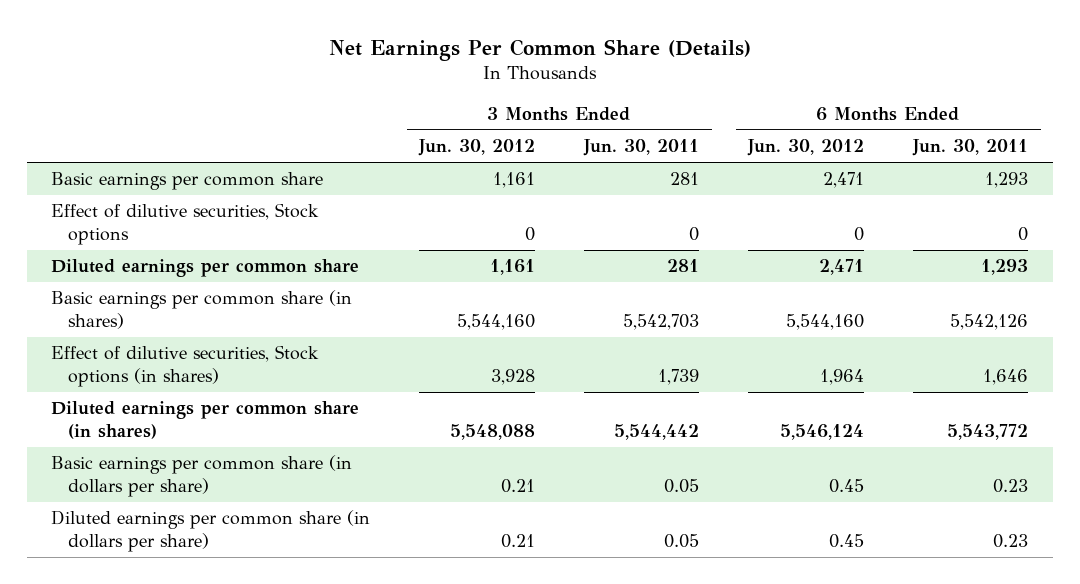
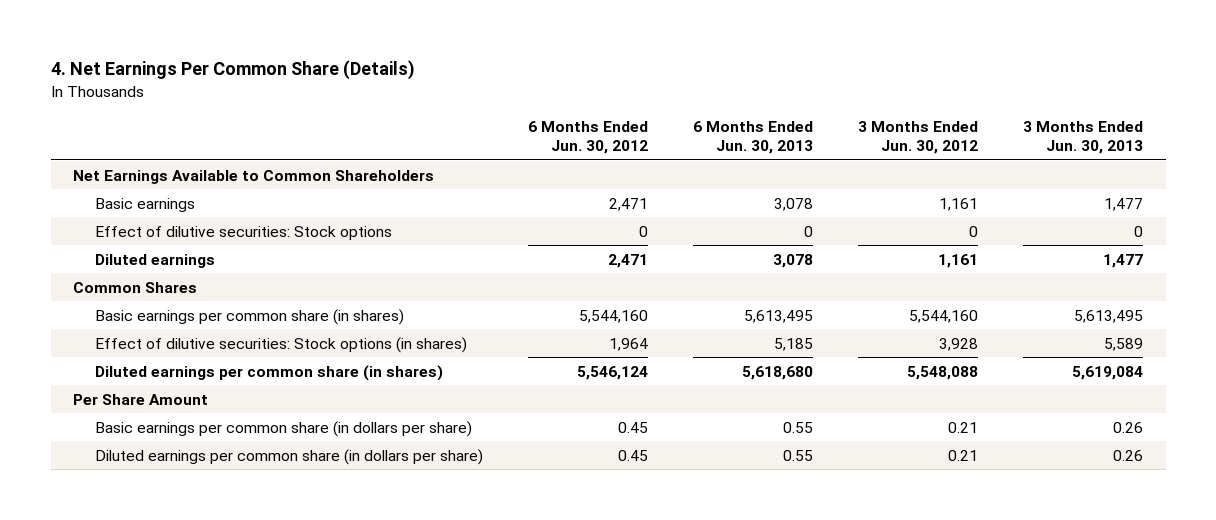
[328,38,751,61] Net Earnings Per Common Share (Details) -> [50,60,415,81] 4. Net Earnings Per Common Share (Details)
[583,139,700,157] Jun. 30, 2011 -> none
[912,139,1029,157] Jun. 30, 2011 -> none
none -> [692,120,813,155] 6 Months Ended Jun. 30, 2013
none -> [1022,120,1143,155] 3 Months Ended Jun. 30, 2013
none -> [73,169,435,184] Net Earnings Available to Common Shareholders
[51,172,324,191] Basic earnings per common share -> [94,197,195,212] Basic earnings
[51,203,320,246] Effect of dilutive securities, Stock options -> [94,225,392,240] Effect of dilutive securities: Stock options
[51,259,360,278] Diluted earnings per common share -> [94,253,215,268] Diluted earnings
none -> [73,281,198,293] Common Shares
[51,345,320,388] Effect of dilutive securities, Stock options (in shares) -> [94,336,467,353] Effect of dilutive securities: Stock options (in shares)
none -> [73,393,209,405] Per Share Amount

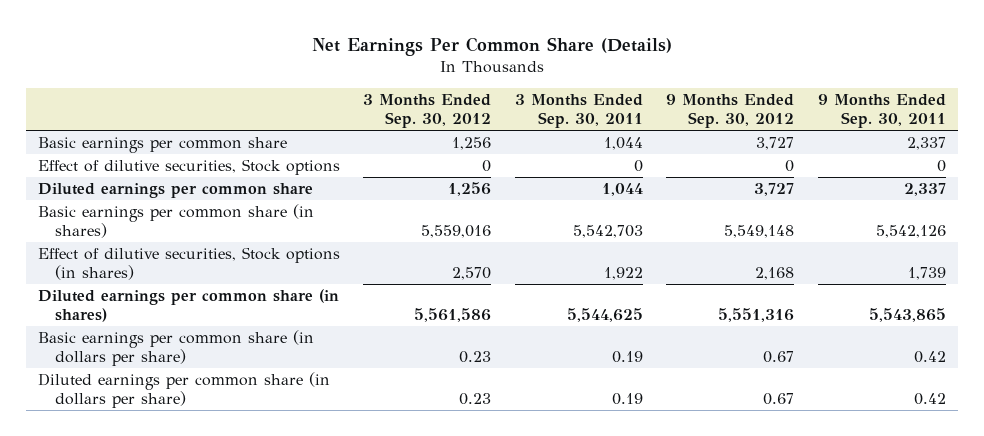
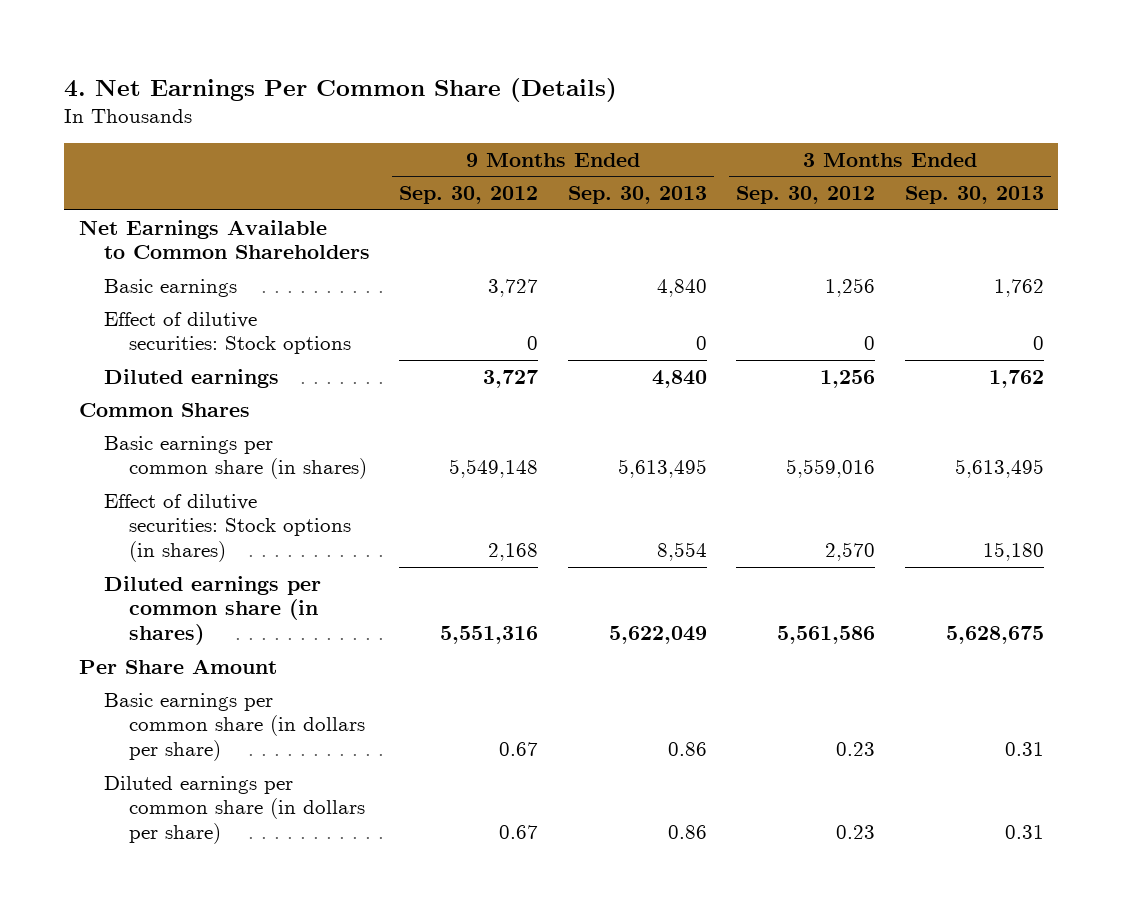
[311,36,672,56] Net Earnings Per Common Share (Details) -> [64,77,618,102] 4. Net Earnings Per Common Share (Details)
[514,93,643,129] 3 Months Ended Sep. 30, 2011 -> none
[817,93,946,129] 9 Months Ended Sep. 30, 2011 -> none
none -> [567,186,707,205] Sep. 30, 2013
none -> [904,186,1044,205] Sep. 30, 2013
none -> [78,219,370,260] Net Earnings Available to Common Shareholders
[37,137,287,154] Basic earnings per common share -> [103,278,237,297] Basic earnings
[37,159,340,176] Effect of dilutive securities, Stock options -> [103,311,351,355] Effect of dilutive securities: Stock options
[37,183,313,199] Diluted earnings per common share -> [103,368,279,388] Diluted earnings
none -> [78,402,250,417] Common Shares
[37,247,340,281] Effect of dilutive securities, Stock options (in shares) -> [103,493,351,563] Effect of dilutive securities: Stock options (in shares)
none -> [78,658,277,674] Per Share Amount

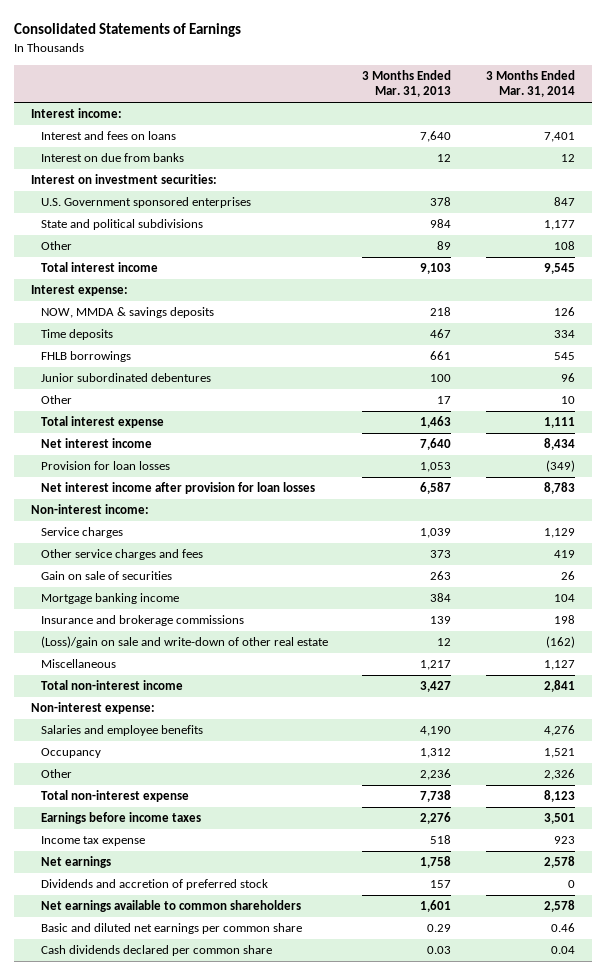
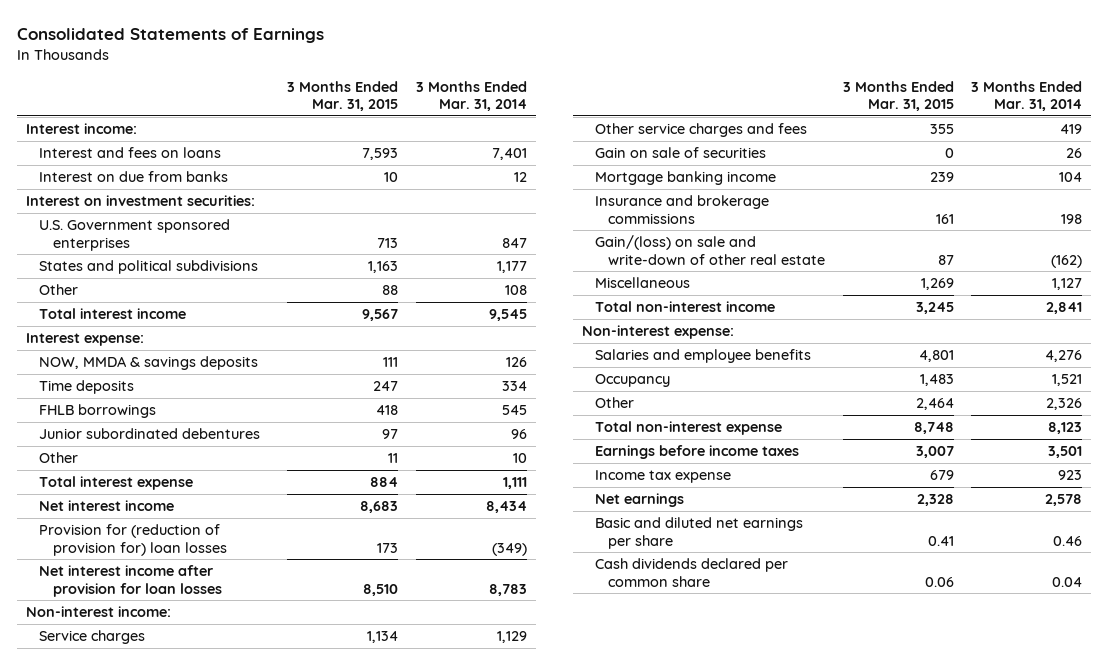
[362,70,452,98] 3 Months Ended Mar. 31, 2013 -> none
none -> [287,80,399,112] 3 Months Ended Mar. 31, 2015
[41,219,204,231] State and political subdivisions -> [39,260,259,275] States and political subdivisions
[41,461,171,471] Provision for loan losses -> [39,524,227,556] Provision for (reduction of provision for) loan losses
[41,636,329,649] (Loss)/gain on sale and write-down of other real estate -> [594,235,825,265] Gain/(loss) on sale and write-down of other real estate
[41,879,269,891] Dividends and accretion of preferred stock -> none
[41,900,302,913] Net earnings available to common shareholders -> none
[41,923,303,935] Basic and diluted net earnings per common share -> [594,517,803,549] Basic and diluted net earnings per share

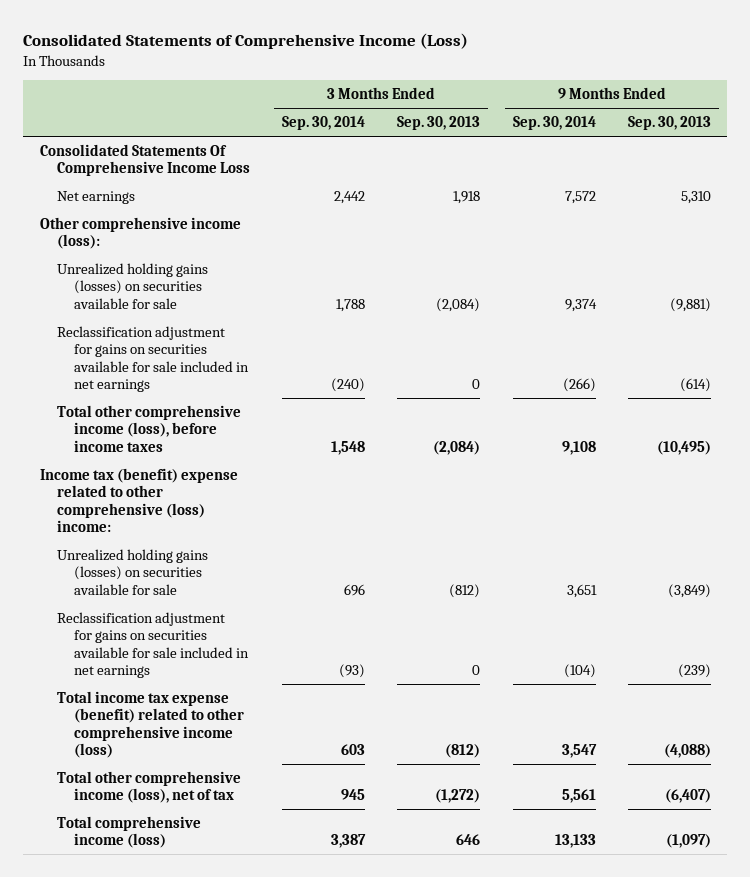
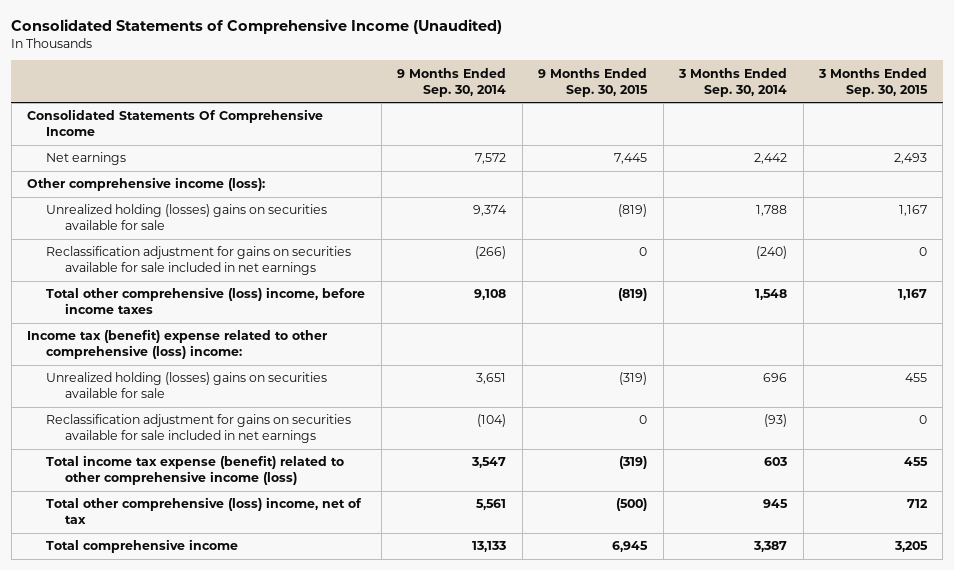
[23,33,469,50] Consolidated Statements of Comprehensive Income (Loss) -> [11,18,503,34] Consolidated Statements of Comprehensive Income (Unaudited)
[397,116,481,131] Sep. 30, 2013 -> none
[627,116,711,131] Sep. 30, 2013 -> none
none -> [538,67,649,97] 9 Months Ended Sep. 30, 2015
none -> [817,67,928,97] 3 Months Ended Sep. 30, 2015
[39,143,250,177] Consolidated Statements Of Comprehensive Income Loss -> [27,109,324,137] Consolidated Statements Of Comprehensive Income
[56,262,208,309] Unrealized holding gains (losses) on securities available for sale -> [46,204,328,231] Unrealized holding (losses) gains on securities available for sale
[56,404,241,452] Total other comprehensive income (loss), before income taxes -> [46,287,366,315] Total other comprehensive (loss) income, before income taxes
[56,548,208,595] Unrealized holding gains (losses) on securities available for sale -> [46,372,328,399] Unrealized holding (losses) gains on securities available for sale
[56,770,241,804] Total other comprehensive income (loss), net of tax -> [46,497,363,525] Total other comprehensive (loss) income, net of tax
[56,815,201,849] Total comprehensive income (loss) -> [46,539,239,554] Total comprehensive income

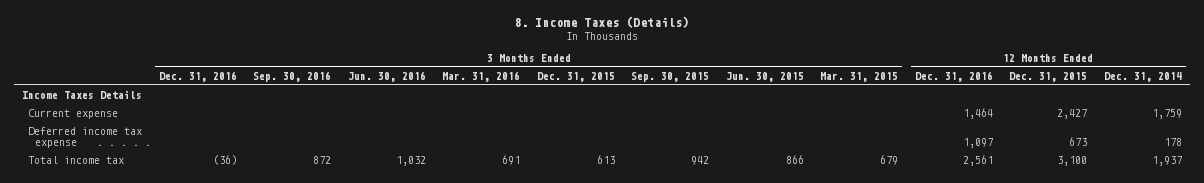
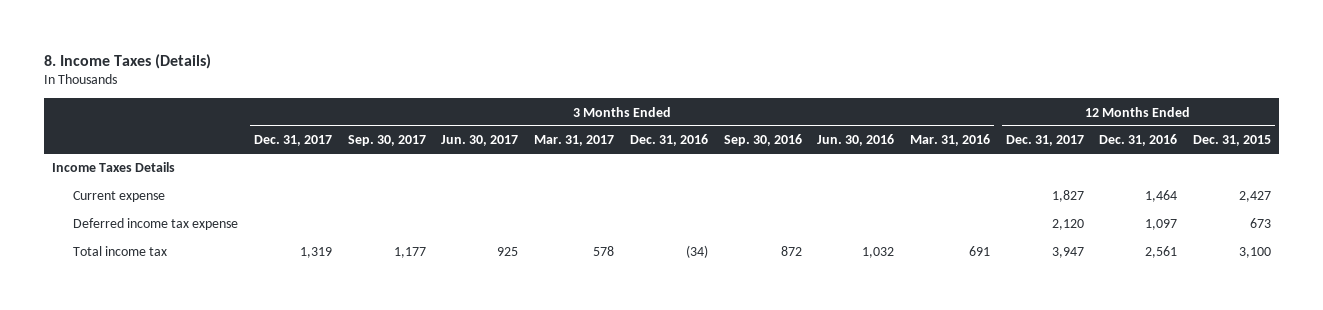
[536,71,615,82] Dec. 31, 2015 -> none
[631,71,710,82] Sep. 30, 2015 -> none
[725,71,804,82] Jun. 30, 2015 -> none
[820,71,899,82] Mar. 31, 2015 -> none
[1103,71,1182,82] Dec. 31, 2014 -> none
none -> [253,135,332,147] Dec. 31, 2017
none -> [347,135,426,147] Sep. 30, 2017
none -> [441,135,519,147] Jun. 30, 2017
none -> [534,135,615,147] Mar. 31, 2017
none -> [1005,135,1084,147] Dec. 31, 2017
[212,155,237,166] (36) -> [685,245,708,259] (34)

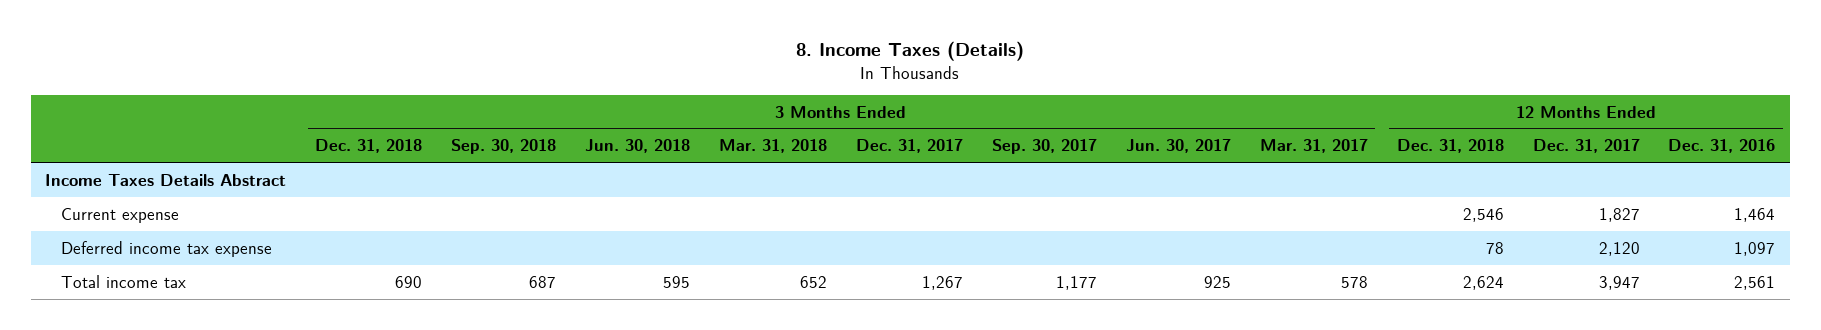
[629,134,708,147] Dec. 31, 2016 -> none
[723,134,802,147] Sep. 30, 2016 -> none
[817,134,895,147] Jun. 30, 2016 -> none
[910,134,991,147] Mar. 31, 2016 -> none
[1193,135,1272,147] Dec. 31, 2015 -> none
none -> [315,139,423,154] Dec. 31, 2018
none -> [451,139,557,155] Sep. 30, 2018
none -> [584,139,690,154] Jun. 30, 2018
none -> [718,139,827,154] Mar. 31, 2018
none -> [1396,139,1504,154] Dec. 31, 2018
[51,162,175,173] Income Taxes Details -> [45,173,287,186] Income Taxes Details Abstract
[299,247,332,259] 1,319 -> [921,275,963,290] 1,267

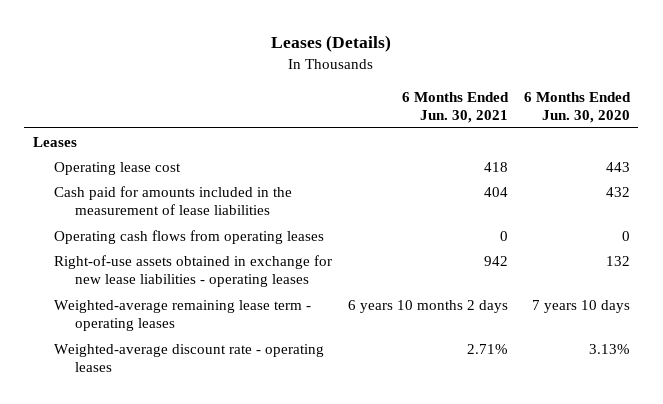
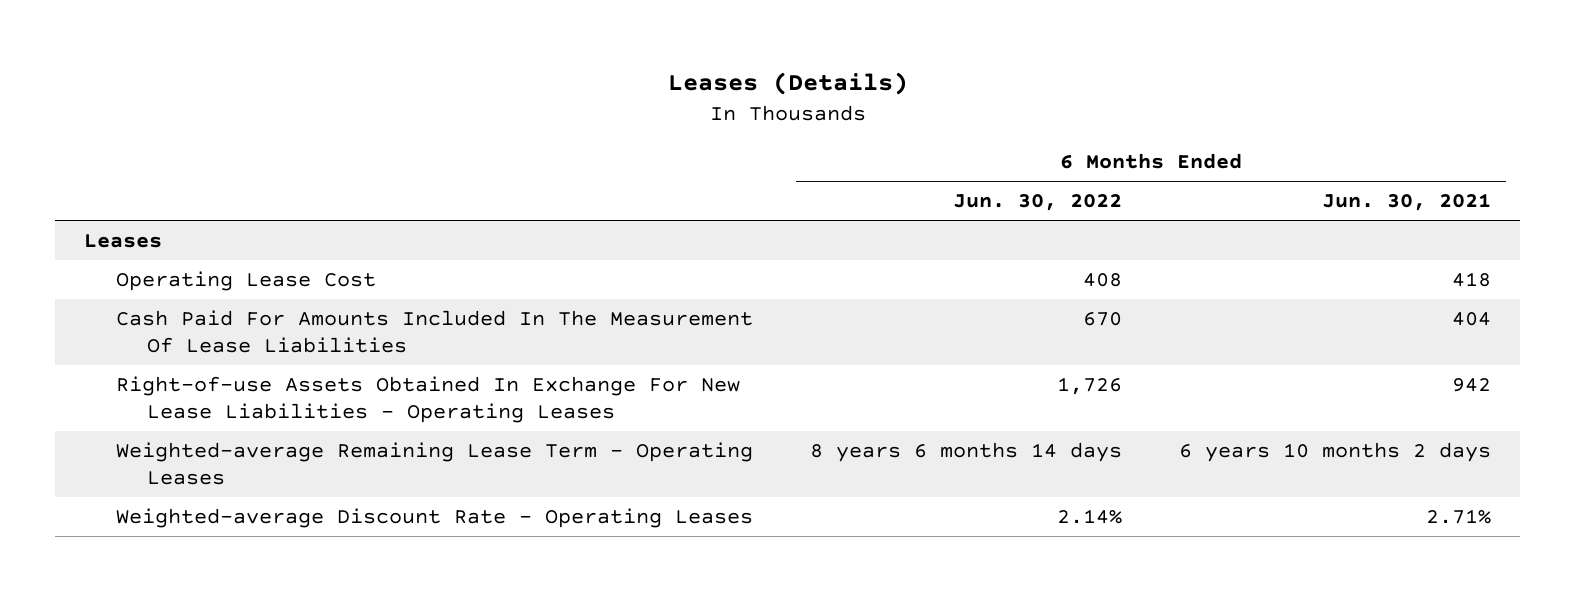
[524,91,632,124] 6 Months Ended Jun. 30, 2020 -> none
none -> [952,194,1122,212] Jun. 30, 2022
[53,229,324,244] Operating cash flows from operating leases -> none
[53,161,181,175] Operating lease cost -> [115,271,376,292] Operating Lease Cost
[53,185,292,216] Cash paid for amounts included in the measurement of lease liabilities -> [115,310,753,353] Cash Paid For Amounts Included In The Measurement Of Lease Liabilities
[53,254,332,288] Right-of-use assets obtained in exchange for new lease liabilities - operating leases -> [115,376,740,423] Right-of-use Assets Obtained In Exchange For New Lease Liabilities - Operating Leases
[53,299,311,332] Weighted-average remaining lease term - operating leases -> [115,442,753,485] Weighted-average Remaining Lease Term - Operating Leases
[53,343,324,373] Weighted-average discount rate - operating leases -> [115,508,753,529] Weighted-average Discount Rate - Operating Leases

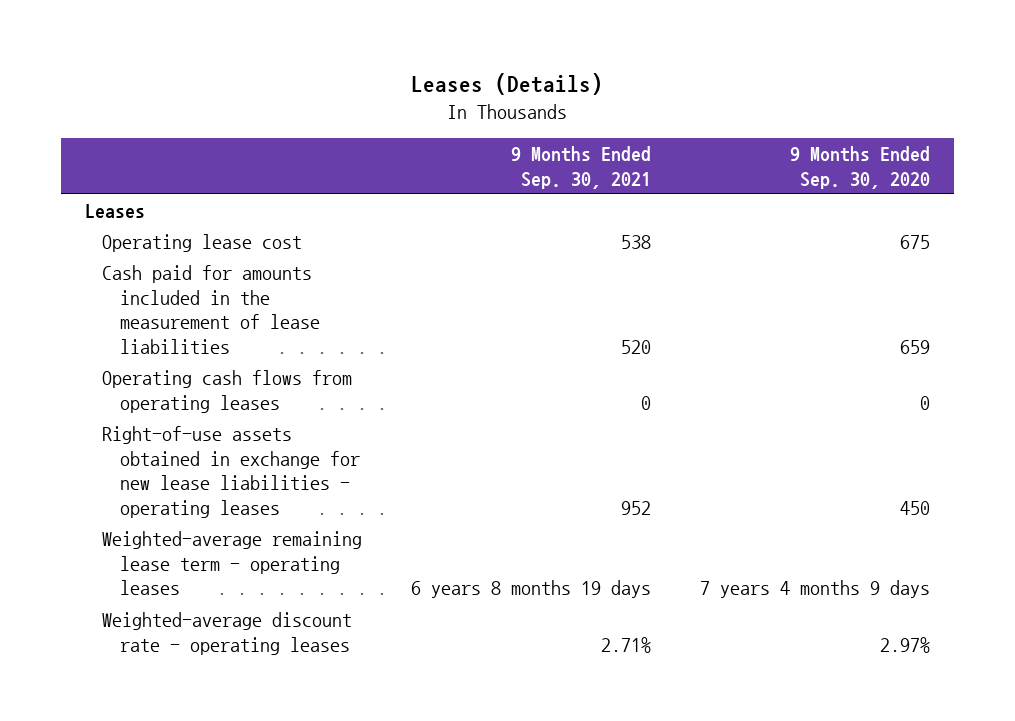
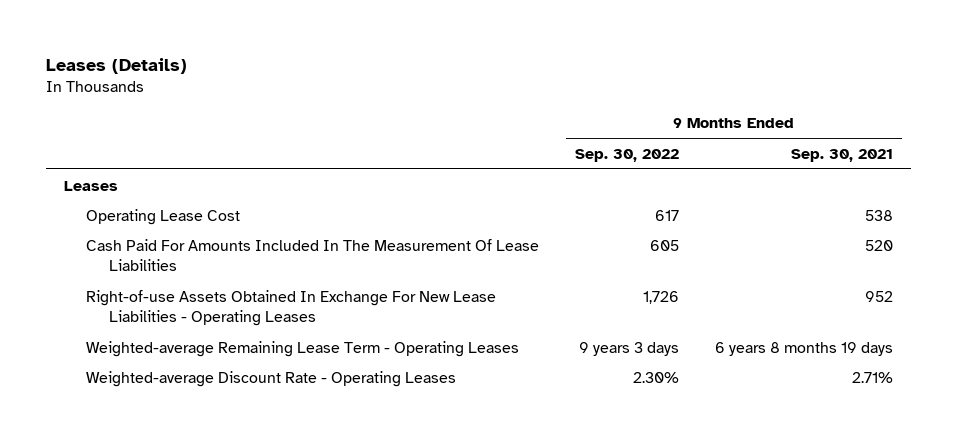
[789,145,930,189] 9 Months Ended Sep. 30, 2020 -> none
none -> [575,148,680,162] Sep. 30, 2022
[102,369,353,413] Operating cash flows from operating leases -> none
[102,233,303,252] Operating lease cost -> [86,208,241,225] Operating Lease Cost
[102,264,320,355] Cash paid for amounts included in the measurement of lease liabilities -> [86,238,540,271] Cash Paid For Amounts Included In The Measurement Of Lease Liabilities
[102,425,360,519] Right-of-use assets obtained in exchange for new lease liabilities - operating leases -> [86,289,497,326] Right-of-use Assets Obtained In Exchange For New Lease Liabilities - Operating Leases
[102,530,363,596] Weighted-average remaining lease term - operating leases -> [86,340,520,357] Weighted-average Remaining Lease Term - Operating Leases
[102,611,353,655] Weighted-average discount rate - operating leases -> [86,370,457,387] Weighted-average Discount Rate - Operating Leases

